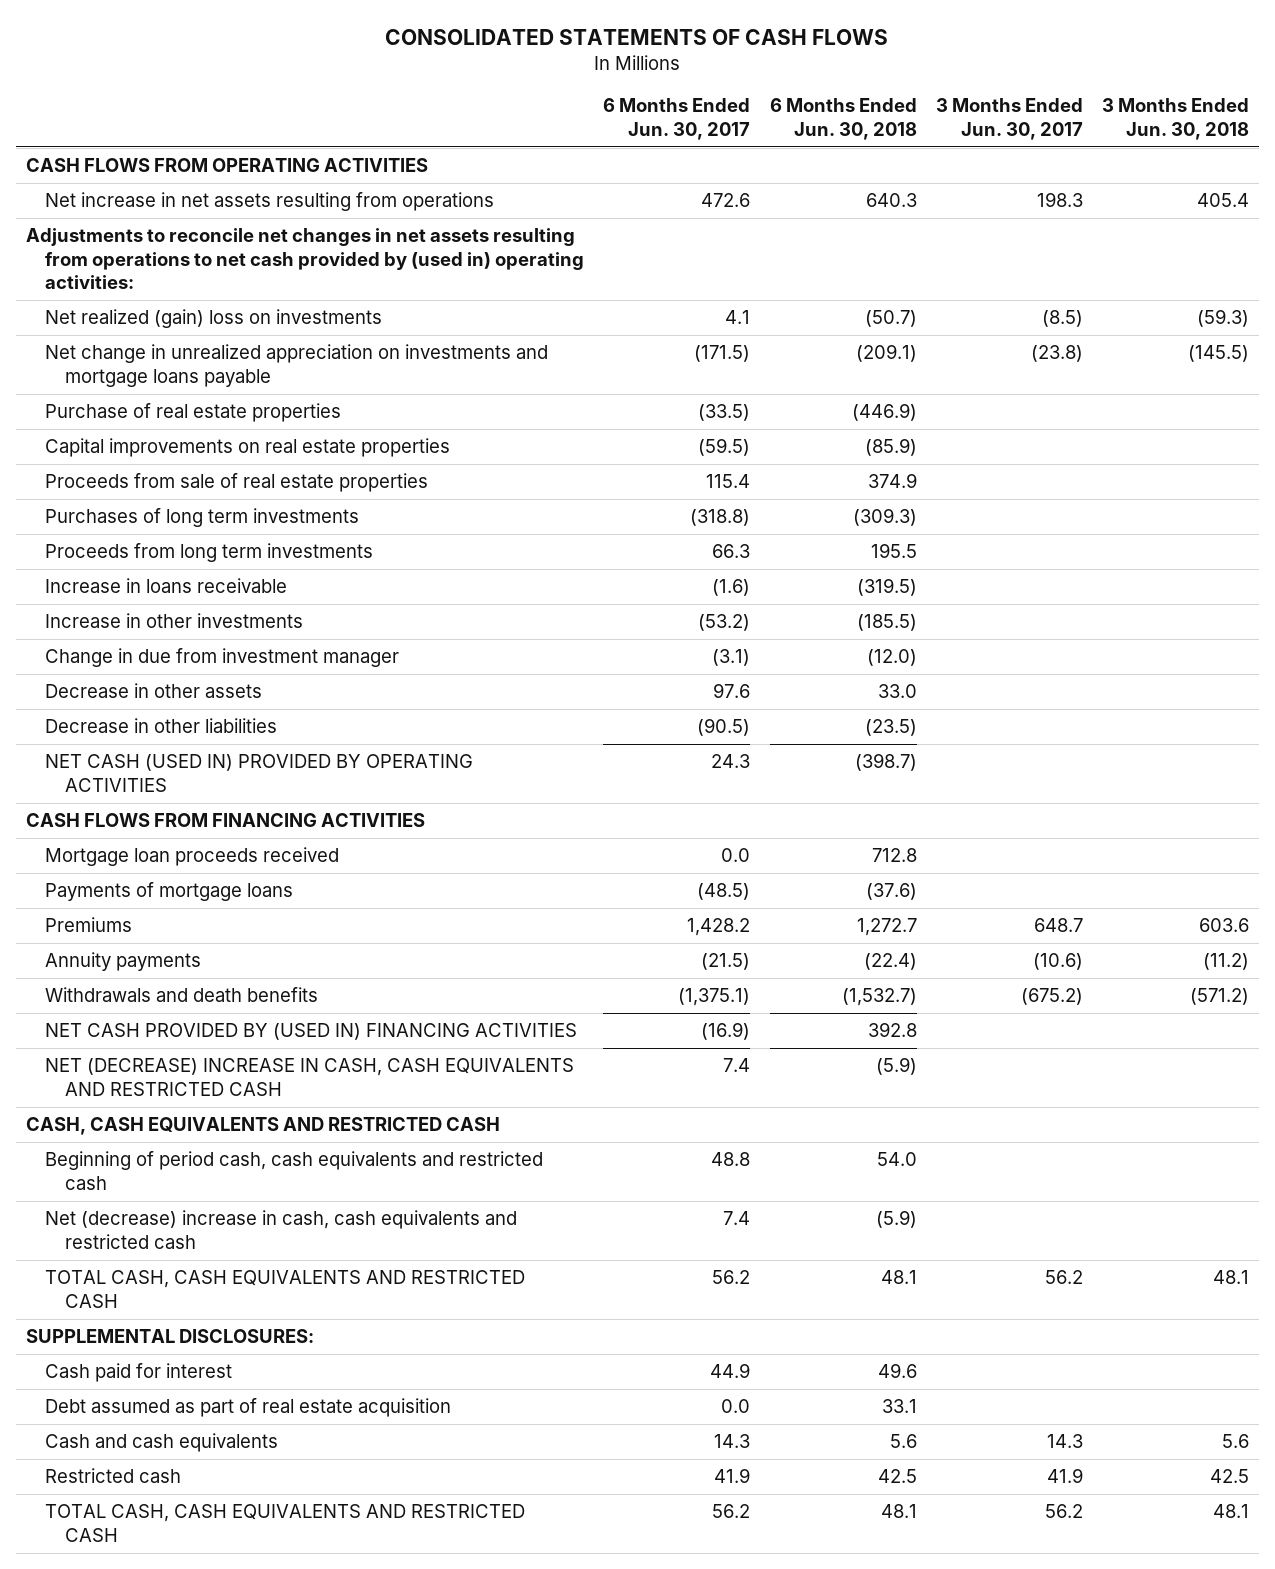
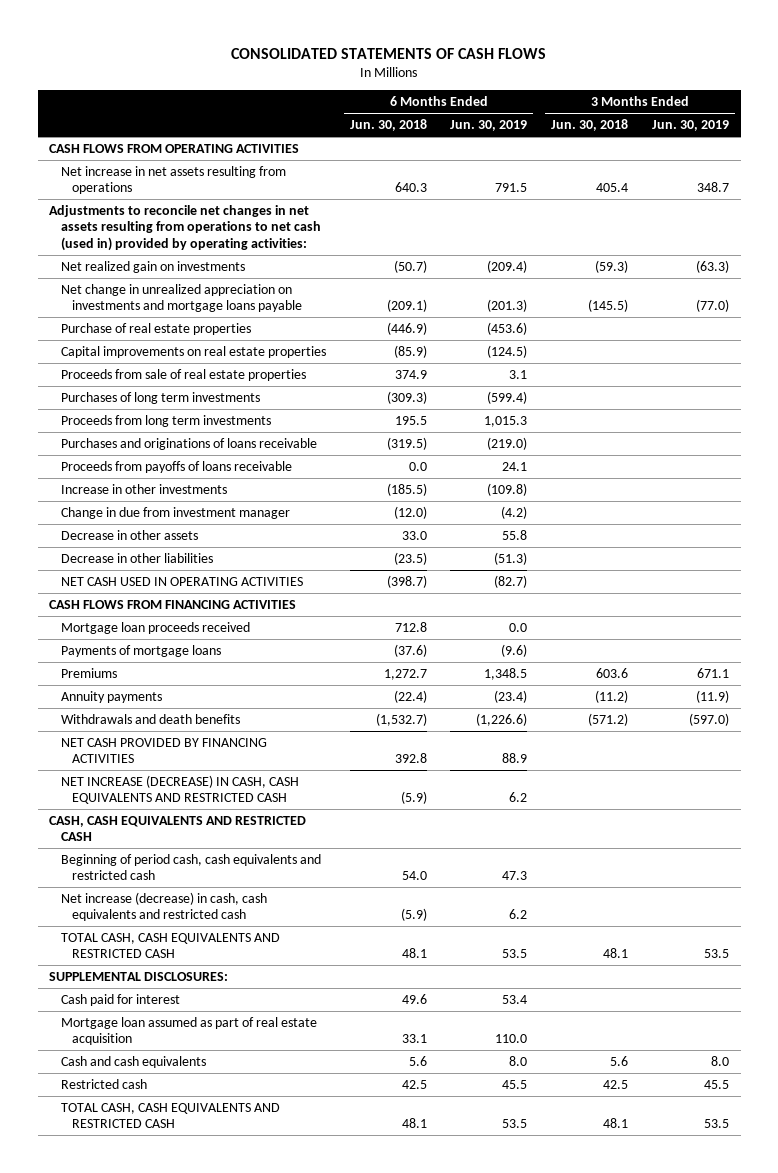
[603,98,751,140] 6 Months Ended Jun. 30, 2017 -> none
[935,98,1083,140] 3 Months Ended Jun. 30, 2017 -> none
none -> [450,120,528,132] Jun. 30, 2019
none -> [651,120,729,132] Jun. 30, 2019
[25,228,585,290] Adjustments to reconcile net changes in net assets resulting from operations to net cash provided by (used in) operating activities: -> [49,204,321,251] Adjustments to reconcile net changes in net assets resulting from operations to net cash (used in) provided by operating activities:
[45,309,383,329] Net realized (gain) loss on investments -> [60,260,245,273] Net realized gain on investments
[45,578,288,594] Increase in loans receivable -> [60,437,317,450] Purchases and originations of loans receivable
none -> [60,460,292,473] Proceeds from payoffs of loans receivable
[45,754,474,792] NET CASH (USED IN) PROVIDED BY OPERATING ACTIVITIES -> [60,576,303,586] NET CASH USED IN OPERATING ACTIVITIES
[45,1023,578,1041] NET CASH PROVIDED BY (USED IN) FINANCING ACTIVITIES -> [60,737,267,764] NET CASH PROVIDED BY FINANCING ACTIVITIES
[45,1058,575,1096] NET (DECREASE) INCREASE IN CASH, CASH EQUIVALENTS AND RESTRICTED CASH -> [60,774,299,805] NET INCREASE (DECREASE) IN CASH, CASH EQUIVALENTS AND RESTRICTED CASH
[45,1210,518,1249] Net (decrease) increase in cash, cash equivalents and restricted cash -> [60,891,267,922] Net increase (decrease) in cash, cash equivalents and restricted cash
[45,1398,452,1418] Debt assumed as part of real estate acquisition -> [60,1016,317,1046] Mortgage loan assumed as part of real estate acquisition

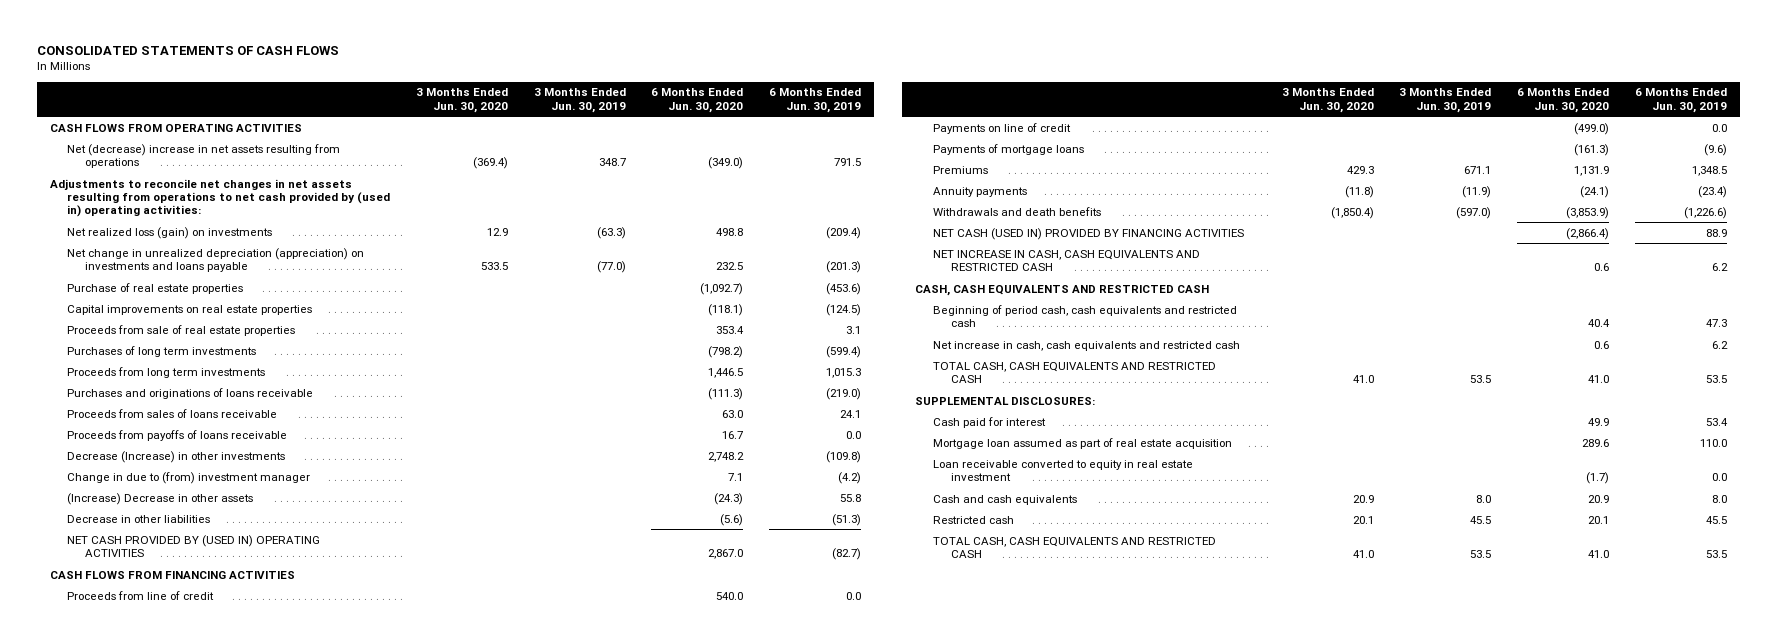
[349,119,427,132] Jun. 30, 2018 -> none
[551,119,629,132] Jun. 30, 2018 -> none
none -> [415,88,508,113] 3 Months Ended Jun. 30, 2020
none -> [651,88,744,113] 6 Months Ended Jun. 30, 2020
[60,165,286,195] Net increase in net assets resulting from operations -> [67,143,341,169] Net (decrease) increase in net assets resulting from operations
[49,204,321,251] Adjustments to reconcile net changes in net assets resulting from operations to net cash (used in) provided by operating activities: -> [49,178,391,218] Adjustments to reconcile net changes in net assets resulting from operations to net cash provided by (used in) operating activities:
[60,260,245,273] Net realized gain on investments -> [67,226,273,239] Net realized loss (gain) on investments
[60,283,303,313] Net change in unrealized appreciation on investments and mortgage loans payable -> [67,247,365,273] Net change in unrealized depreciation (appreciation) on investments and loans payable
none -> [67,408,278,418] Proceeds from sales of loans receivable
[502,461,528,471] 24.1 -> [845,430,861,439] 0.0
[60,483,227,494] Increase in other investments -> [67,450,286,463] Decrease (Increase) in other investments
[60,506,290,519] Change in due from investment manager -> [67,471,311,484] Change in due to (from) investment manager
[60,529,198,540] Decrease in other assets -> [67,492,254,505] (Increase) Decrease in other assets
[60,576,303,586] NET CASH USED IN OPERATING ACTIVITIES -> [67,534,321,558] NET CASH PROVIDED BY (USED IN) OPERATING ACTIVITIES
[60,621,250,634] Mortgage loan proceeds received -> none
none -> [67,590,215,600] Proceeds from line of credit
none -> [933,122,1072,134] Payments on line of credit
[60,737,267,764] NET CASH PROVIDED BY FINANCING ACTIVITIES -> [933,227,1245,240] NET CASH (USED IN) PROVIDED BY FINANCING ACTIVITIES
[60,774,299,805] NET INCREASE (DECREASE) IN CASH, CASH EQUIVALENTS AND RESTRICTED CASH -> [933,249,1201,272] NET INCREASE IN CASH, CASH EQUIVALENTS AND RESTRICTED CASH
[60,891,267,922] Net increase (decrease) in cash, cash equivalents and restricted cash -> [933,340,1241,351] Net increase in cash, cash equivalents and restricted cash
none -> [933,459,1194,482] Loan receivable converted to equity in real estate investment

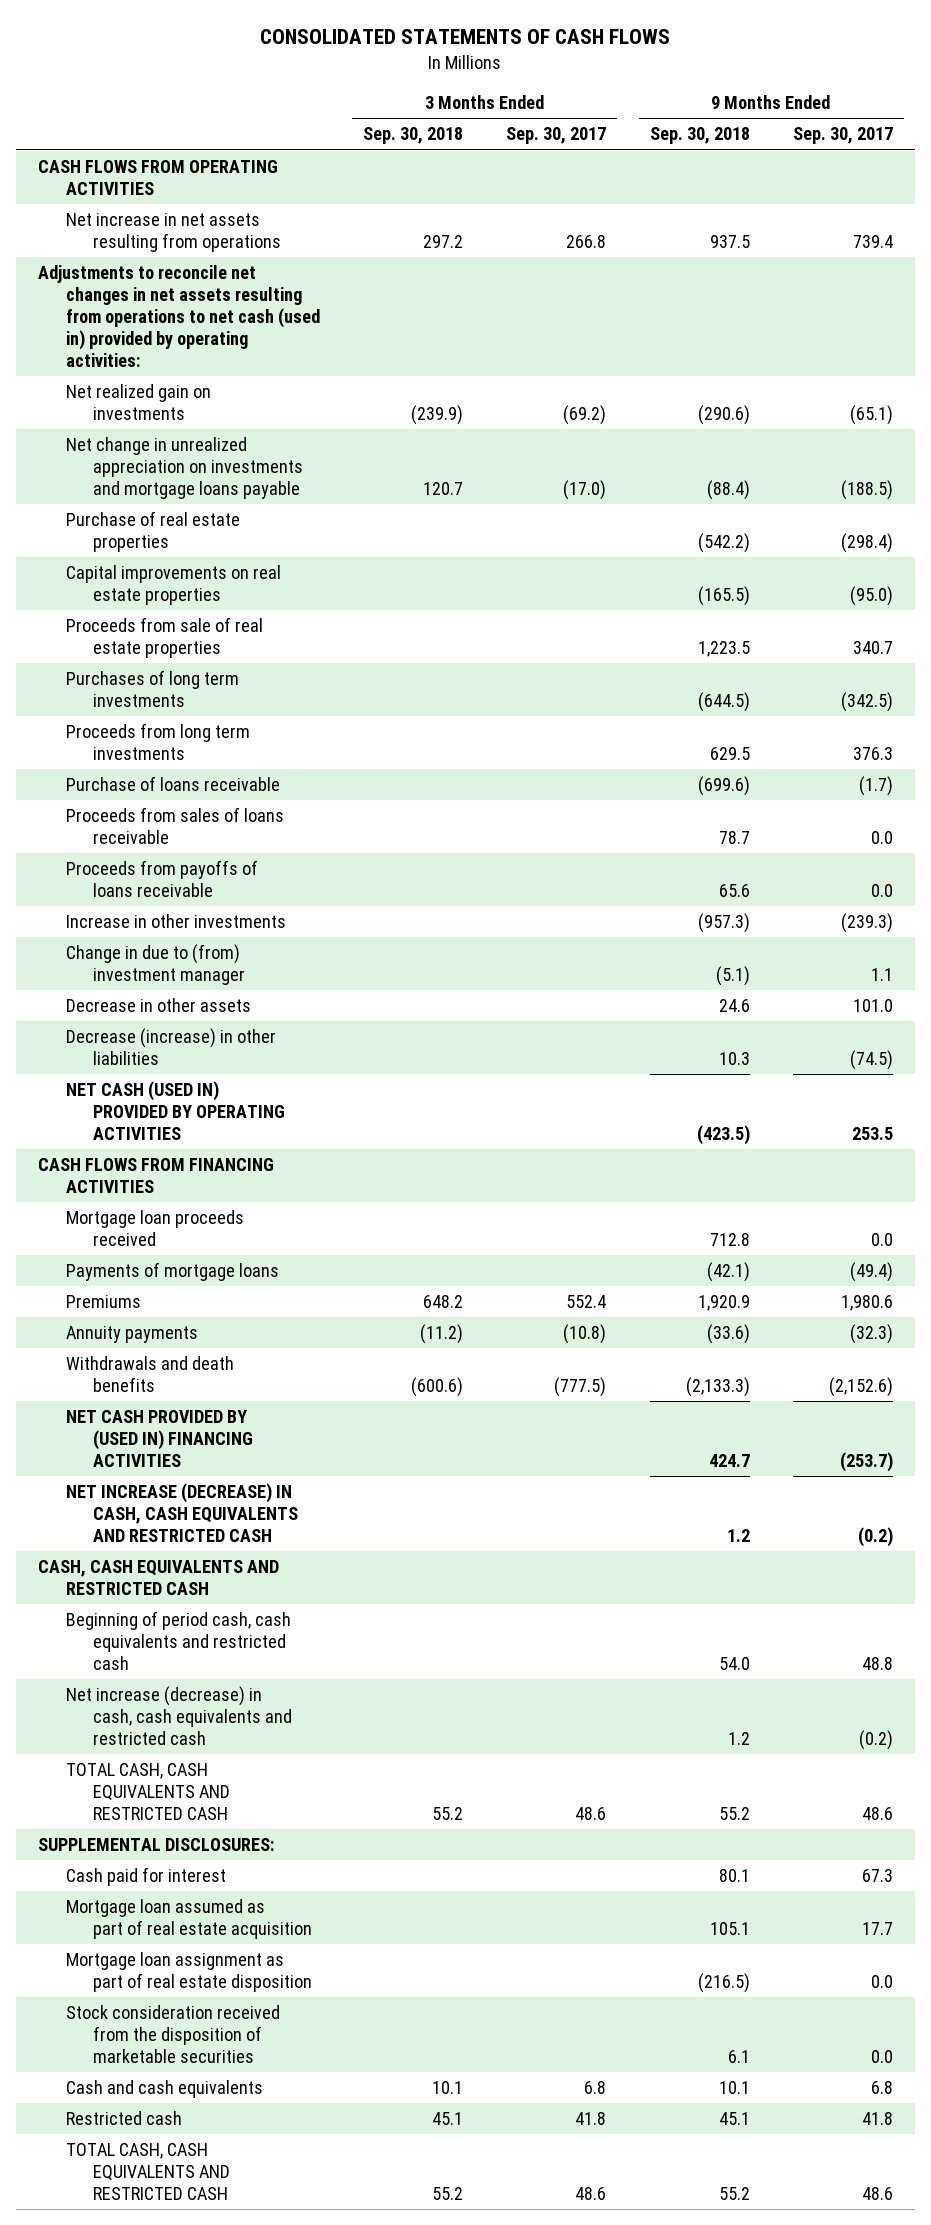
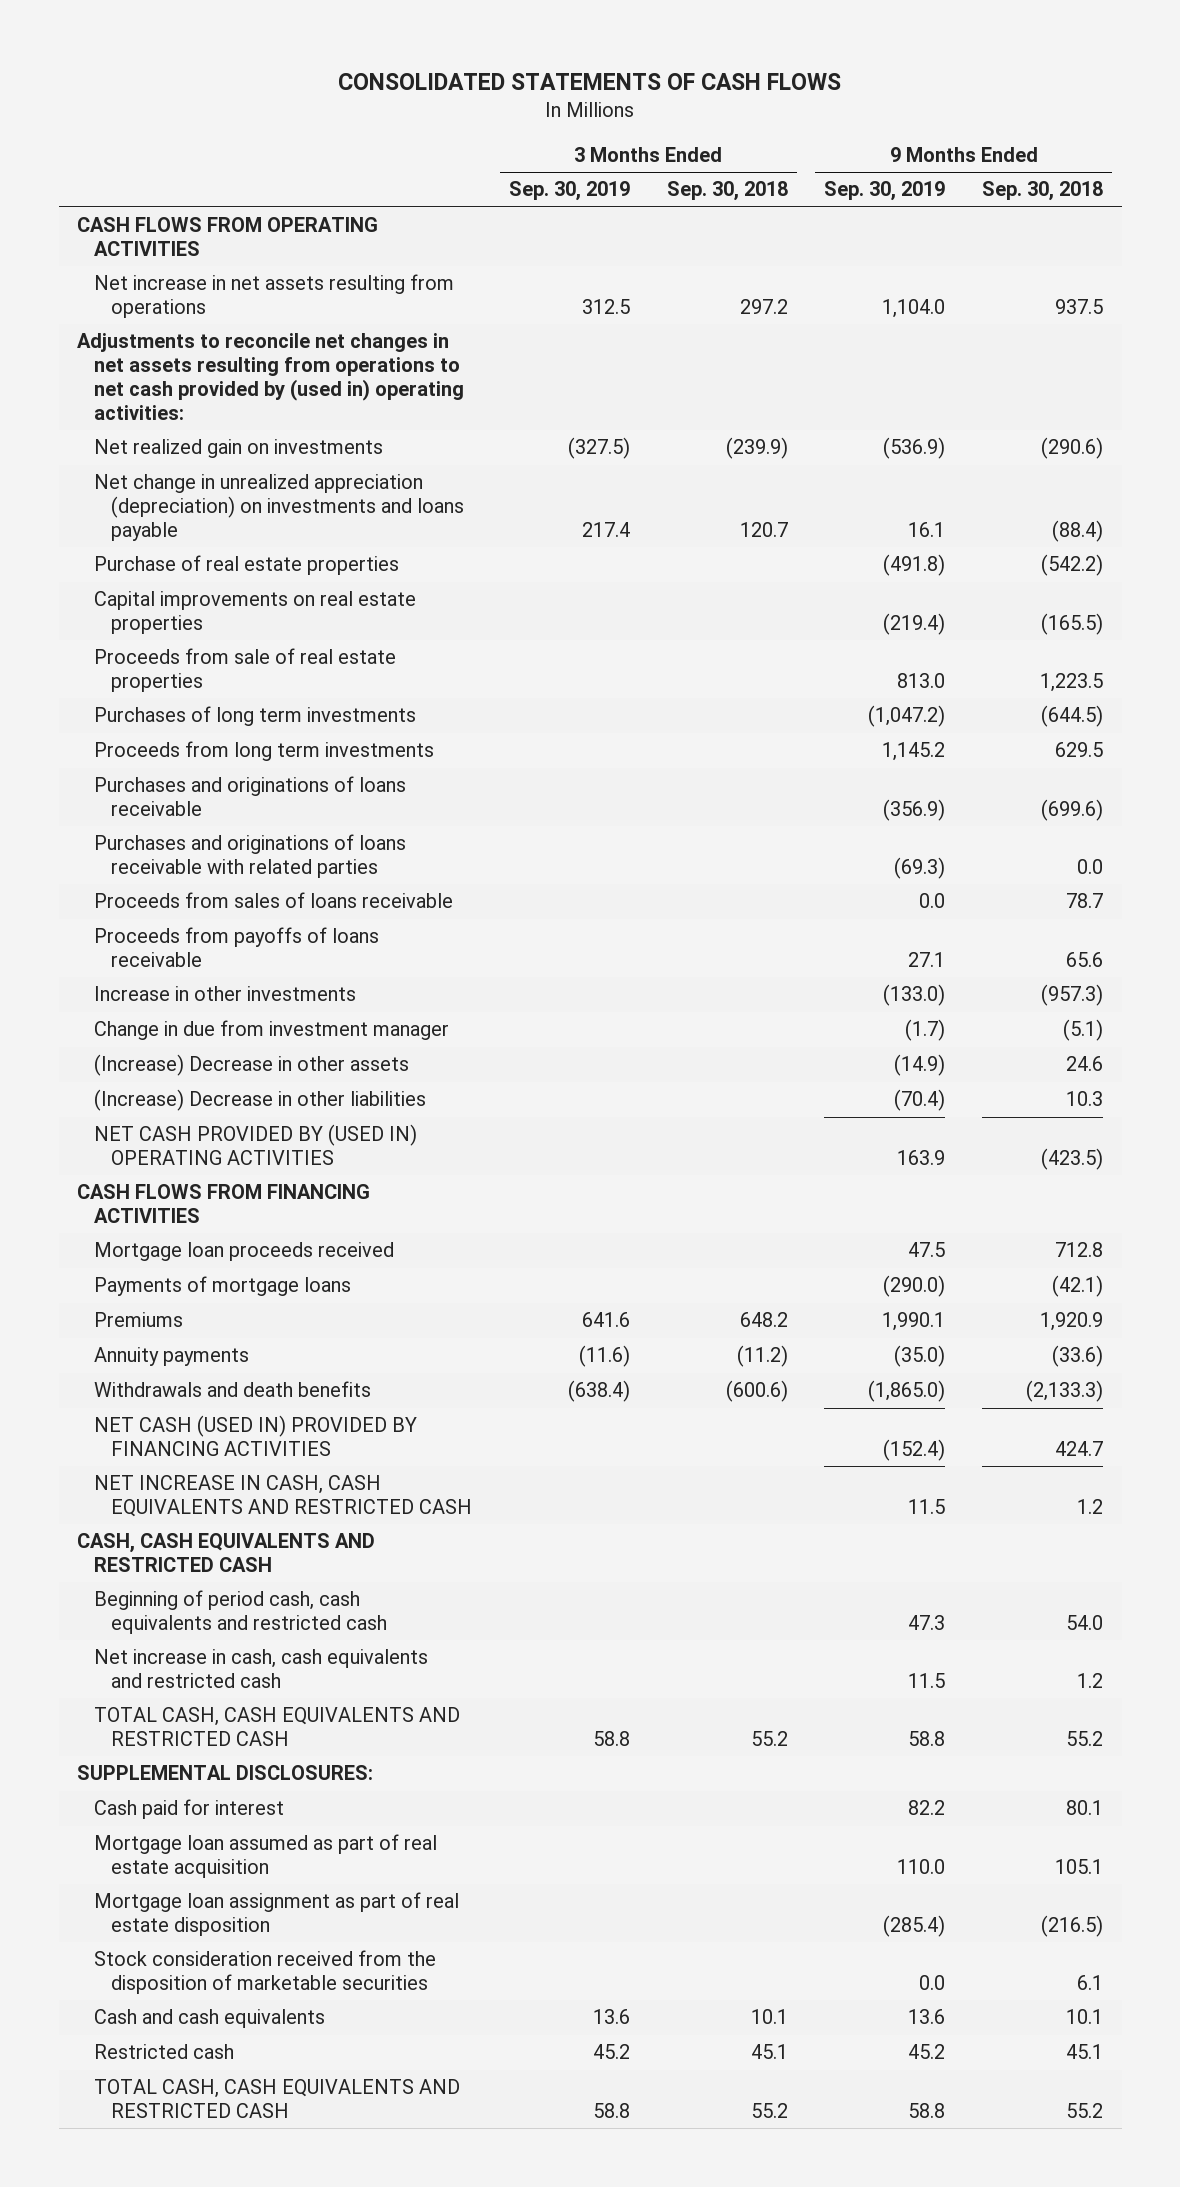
[506,127,607,145] Sep. 30, 2017 -> none
[793,127,894,145] Sep. 30, 2017 -> none
none -> [508,181,630,202] Sep. 30, 2019
none -> [824,181,946,202] Sep. 30, 2019
[37,265,320,367] Adjustments to reconcile net changes in net assets resulting from operations to net cash (used in) provided by operating activities: -> [77,333,465,421] Adjustments to reconcile net changes in net assets resulting from operations to net cash provided by (used in) operating activities:
[65,437,304,499] Net change in unrealized appreciation on investments and mortgage loans payable -> [94,474,465,542] Net change in unrealized appreciation (depreciation) on investments and loans payable
[65,776,280,792] Purchase of loans receivable -> [94,776,407,817] Purchases and originations of loans receivable
none -> [94,834,407,879] Purchases and originations of loans receivable with related parties
[65,944,246,986] Change in due to (from) investment manager -> [94,1020,450,1041] Change in due from investment manager
[65,998,251,1013] Decrease in other assets -> [94,1054,410,1077] (Increase) Decrease in other assets
[65,1028,276,1066] Decrease (increase) in other liabilities -> [94,1089,427,1112] (Increase) Decrease in other liabilities
[65,1081,286,1140] NET CASH (USED IN) PROVIDED BY OPERATING ACTIVITIES -> [94,1124,418,1166] NET CASH PROVIDED BY (USED IN) OPERATING ACTIVITIES
[65,1410,254,1467] NET CASH PROVIDED BY (USED IN) FINANCING ACTIVITIES -> [94,1415,418,1457] NET CASH (USED IN) PROVIDED BY FINANCING ACTIVITIES
[65,1483,299,1542] NET INCREASE (DECREASE) IN CASH, CASH EQUIVALENTS AND RESTRICTED CASH -> [94,1475,473,1518] NET INCREASE IN CASH, CASH EQUIVALENTS AND RESTRICTED CASH
[65,1686,293,1745] Net increase (decrease) in cash, cash equivalents and restricted cash -> [94,1649,429,1689] Net increase in cash, cash equivalents and restricted cash

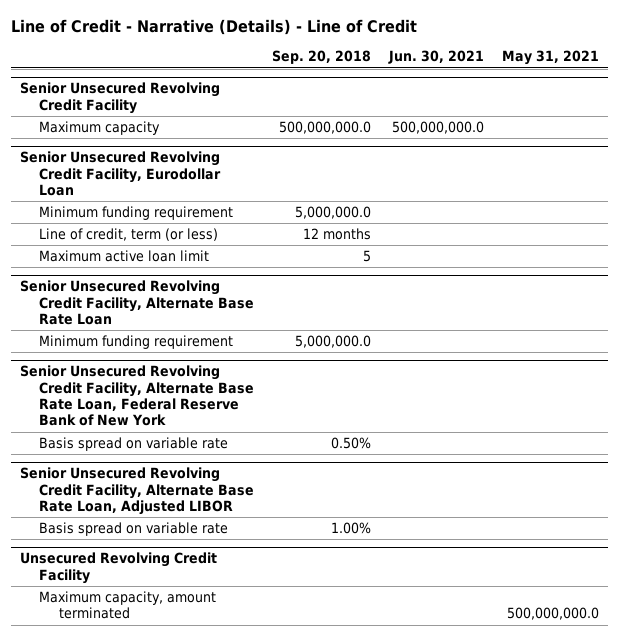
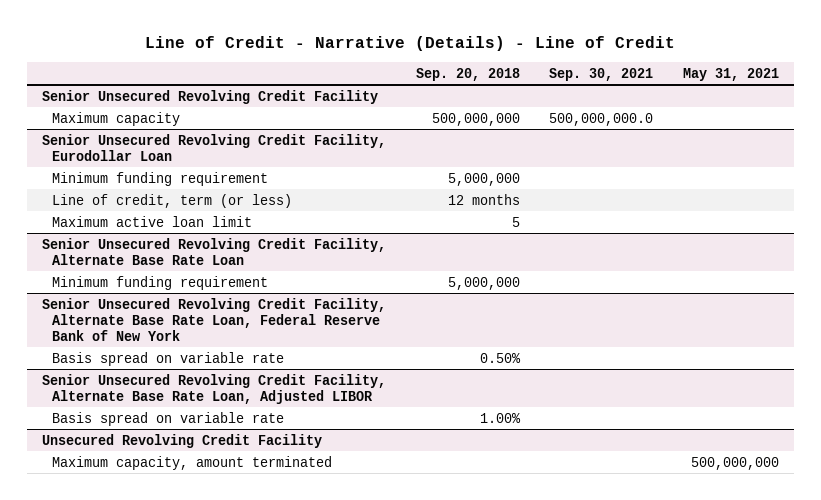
[388,50,485,65] Jun. 30, 2021 -> none
none -> [549,67,654,81] Sep. 30, 2021
[279,121,372,135] 500,000,000.0 -> [431,112,520,126] 500,000,000
[295,206,372,220] 5,000,000.0 -> [447,172,520,186] 5,000,000
[295,335,372,349] 5,000,000.0 -> [447,276,520,290] 5,000,000
[506,607,599,621] 500,000,000.0 -> [691,456,780,470] 500,000,000

